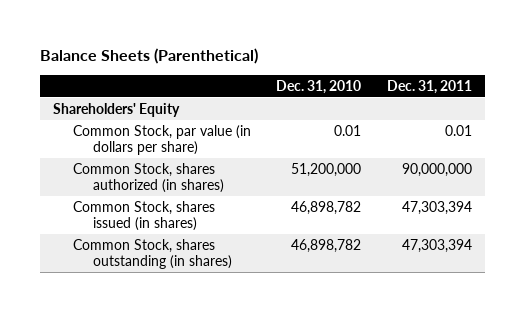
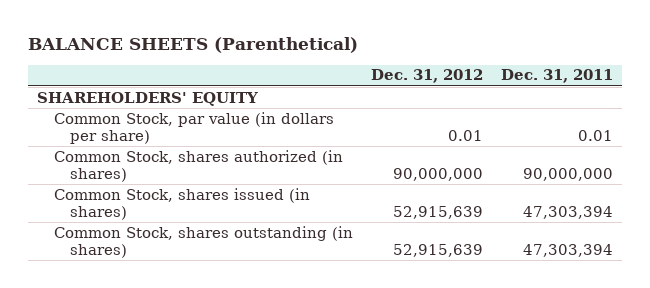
[39,48,258,65] Balance Sheets (Parenthetical) -> [27,37,358,54] BALANCE SHEETS (Parenthetical)
[276,79,362,94] Dec. 31, 2010 -> none
none -> [370,69,483,84] Dec. 31, 2012
[52,103,180,118] Shareholders' Equity -> [36,91,258,106] SHAREHOLDERS' EQUITY

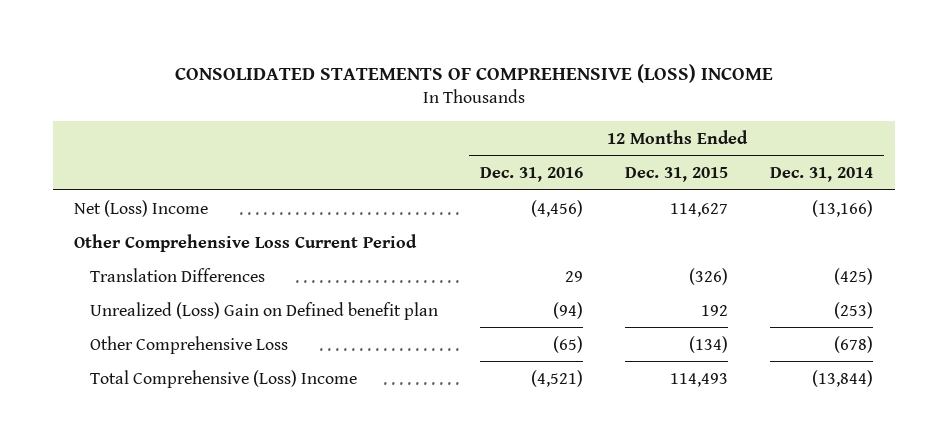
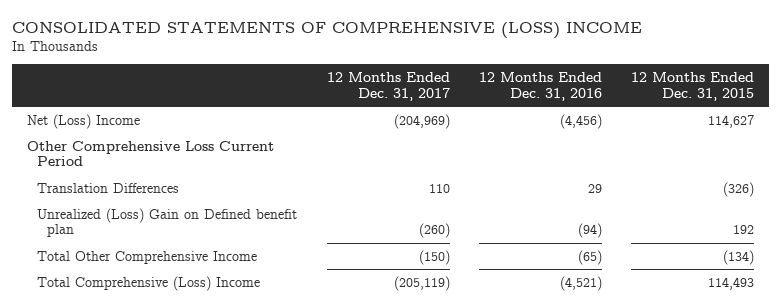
[770,166,874,182] Dec. 31, 2014 -> none
none -> [326,72,450,101] 12 Months Ended Dec. 31, 2017
[89,335,288,354] Other Comprehensive Loss -> [37,250,258,264] Total Other Comprehensive Income

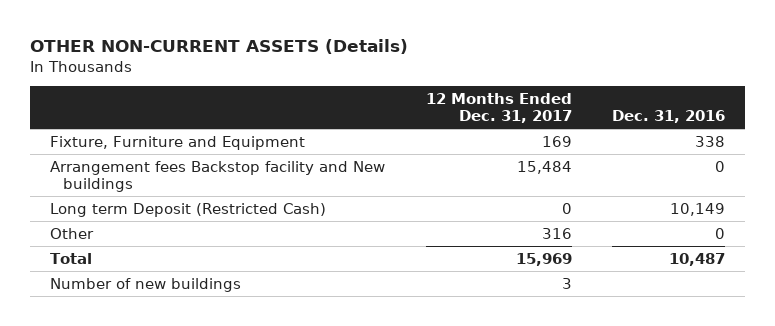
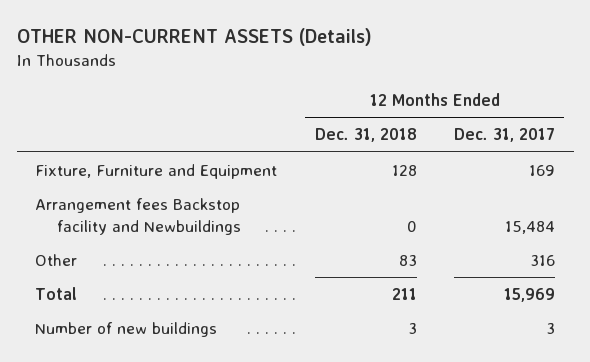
[612,109,726,123] Dec. 31, 2016 -> none
none -> [314,128,417,143] Dec. 31, 2018
[49,202,326,217] Long term Deposit (Restricted Cash) -> none
[49,160,385,192] Arrangement fees Backstop facility and New buildings -> [35,198,241,235] Arrangement fees Backstop facility and Newbuildings

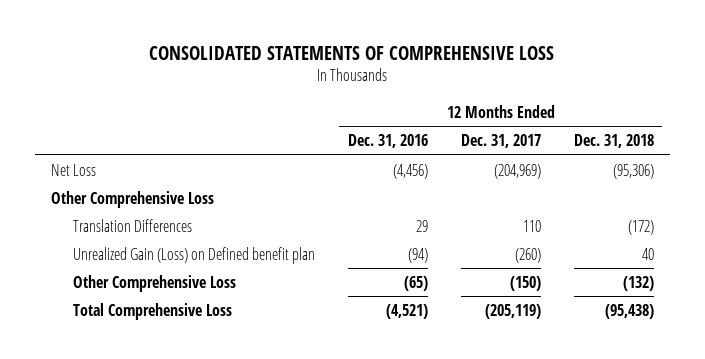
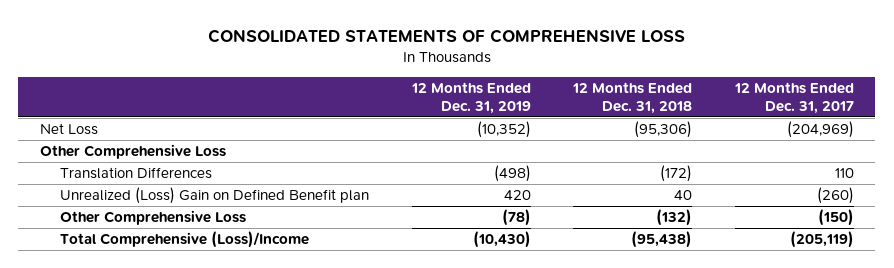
[347,134,428,149] Dec. 31, 2016 -> none
none -> [410,82,531,114] 12 Months Ended Dec. 31, 2019
[72,246,315,264] Unrealized Gain (Loss) on Defined benefit plan -> [60,187,370,205] Unrealized (Loss) Gain on Defined Benefit plan
[72,302,232,320] Total Comprehensive Loss -> [60,231,310,249] Total Comprehensive (Loss)/Income

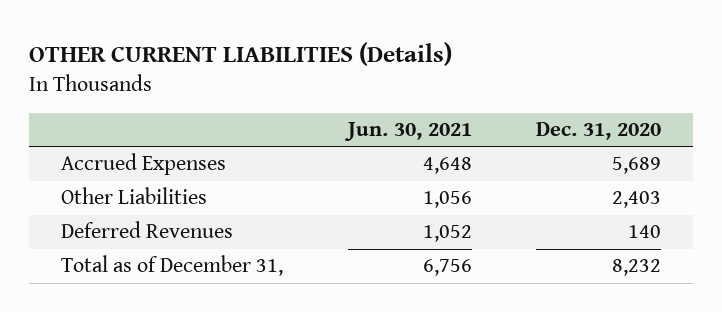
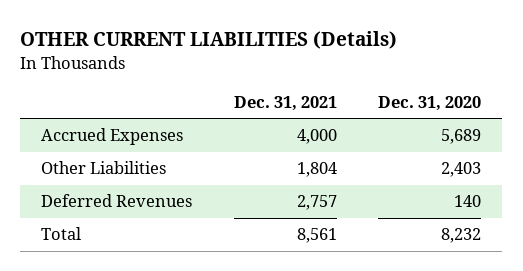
[343,122,472,142] Jun. 30, 2021 -> none
none -> [233,95,337,111] Dec. 31, 2021
[61,255,284,277] Total as of December 31, -> [41,227,82,241] Total

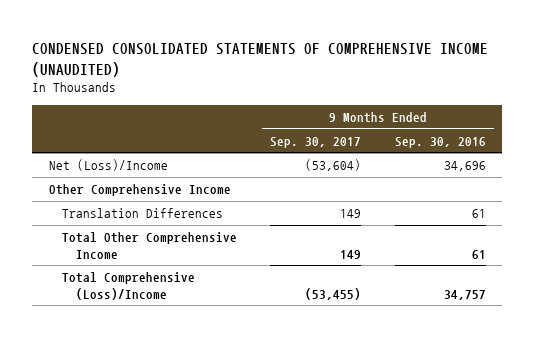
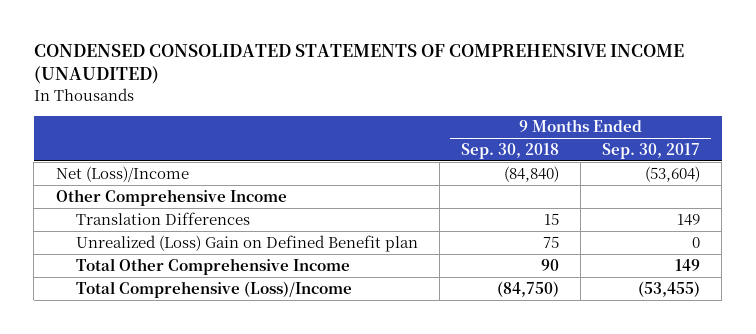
[394,136,486,148] Sep. 30, 2016 -> none
none -> [460,142,559,159] Sep. 30, 2018
none -> [75,234,418,252] Unrealized (Loss) Gain on Defined Benefit plan

